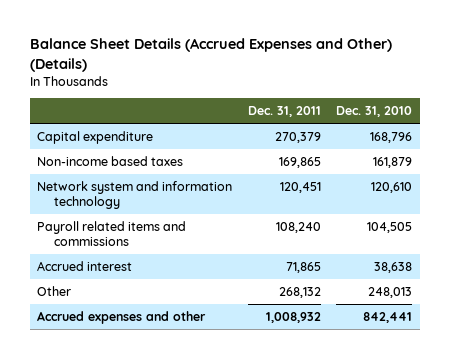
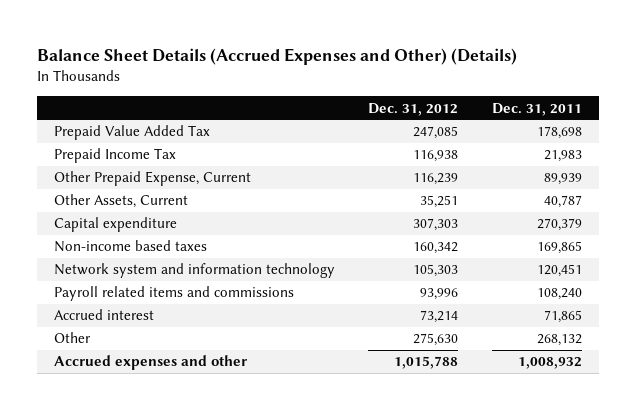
[336,106,413,118] Dec. 31, 2010 -> none
none -> [368,102,459,116] Dec. 31, 2012
none -> [53,125,210,141] Prepaid Value Added Tax
none -> [53,148,176,164] Prepaid Income Tax
none -> [53,171,251,187] Other Prepaid Expense, Current
none -> [53,194,188,209] Other Assets, Current

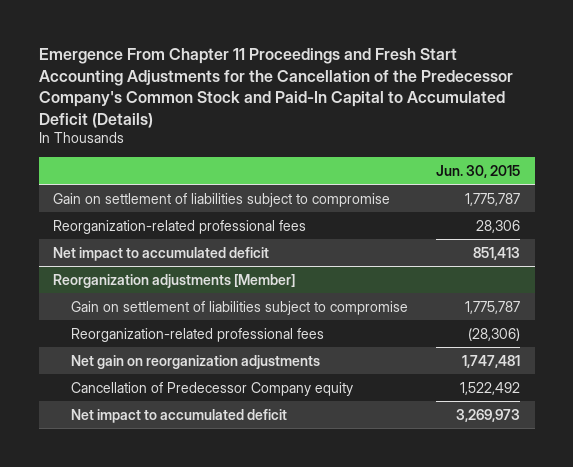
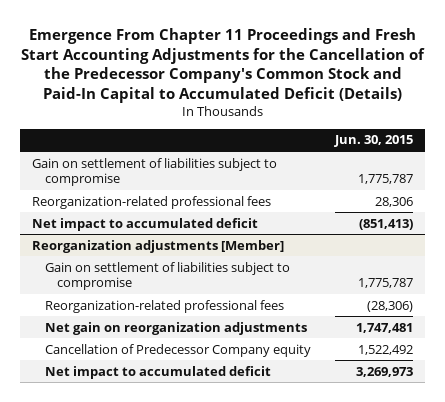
[473,246,521,260] 851,413 -> [358,218,413,230] (851,413)

